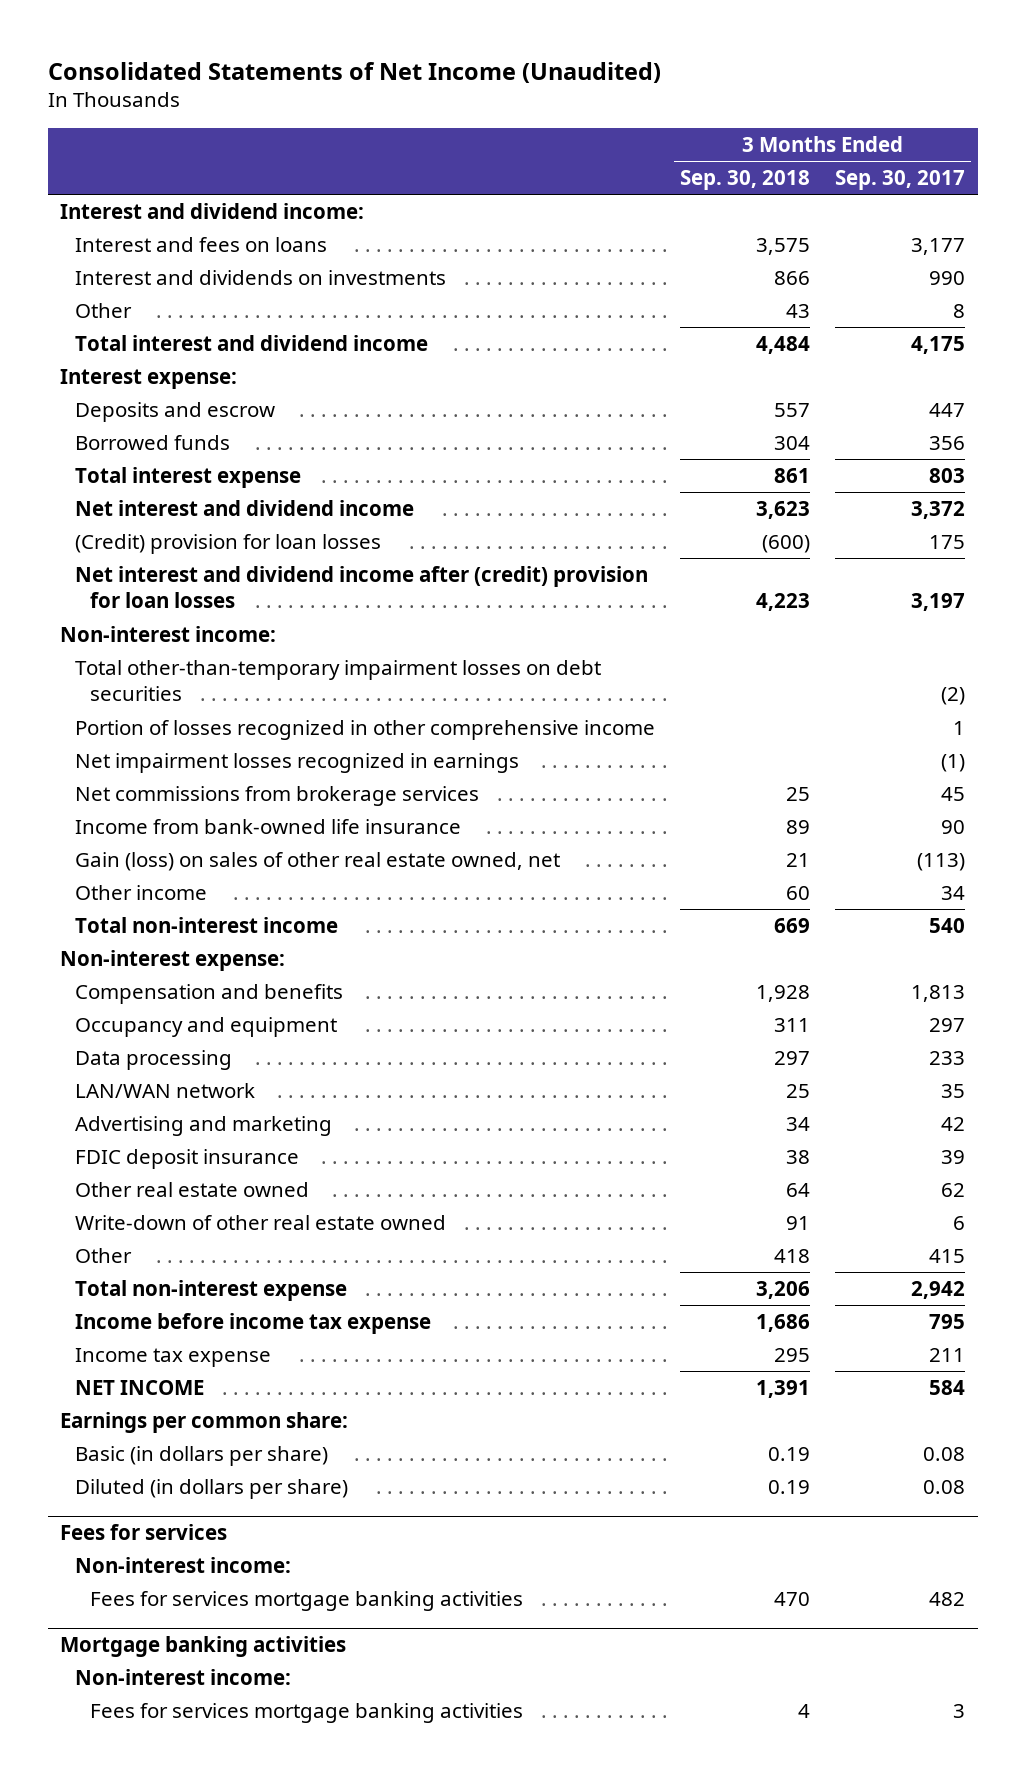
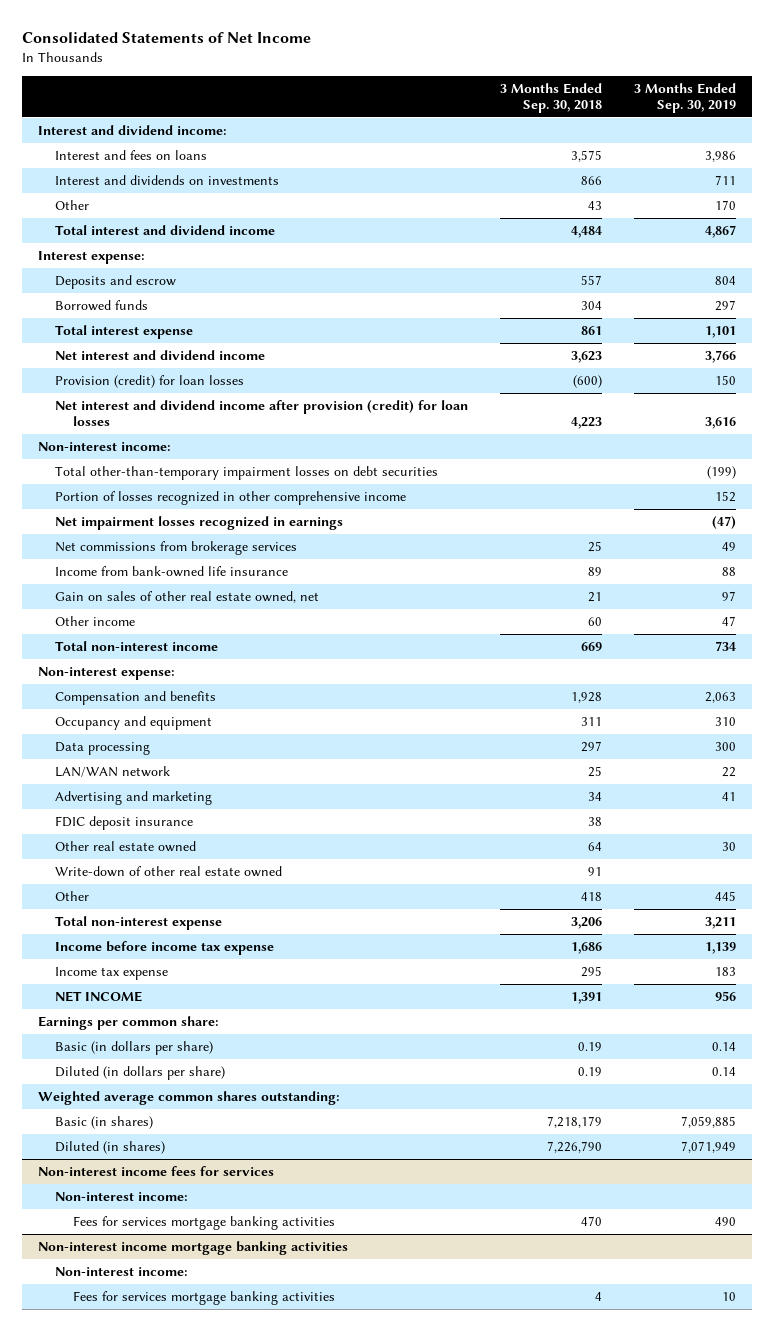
[47,61,661,83] Consolidated Statements of Net Income (Unaudited) -> [21,32,311,44] Consolidated Statements of Net Income
[835,170,966,191] Sep. 30, 2017 -> none
none -> [634,82,737,113] 3 Months Ended Sep. 30, 2019
[74,534,381,555] (Credit) provision for loan losses -> [55,375,245,389] Provision (credit) for loan losses
[74,566,648,609] Net interest and dividend income after (credit) provision for loan losses -> [55,400,469,427] Net interest and dividend income after provision (credit) for loan losses
[74,852,560,872] Gain (loss) on sales of other real estate owned, net -> [55,591,320,604] Gain on sales of other real estate owned, net
none -> [37,1091,340,1106] Weighted average common shares outstanding:
none -> [55,1116,154,1130] Basic (in shares)
none -> [55,1141,166,1155] Diluted (in shares)
[60,1524,228,1541] Fees for services -> [37,1166,274,1177] Non-interest income fees for services
[60,1636,347,1658] Mortgage banking activities -> [37,1241,348,1256] Non-interest income mortgage banking activities

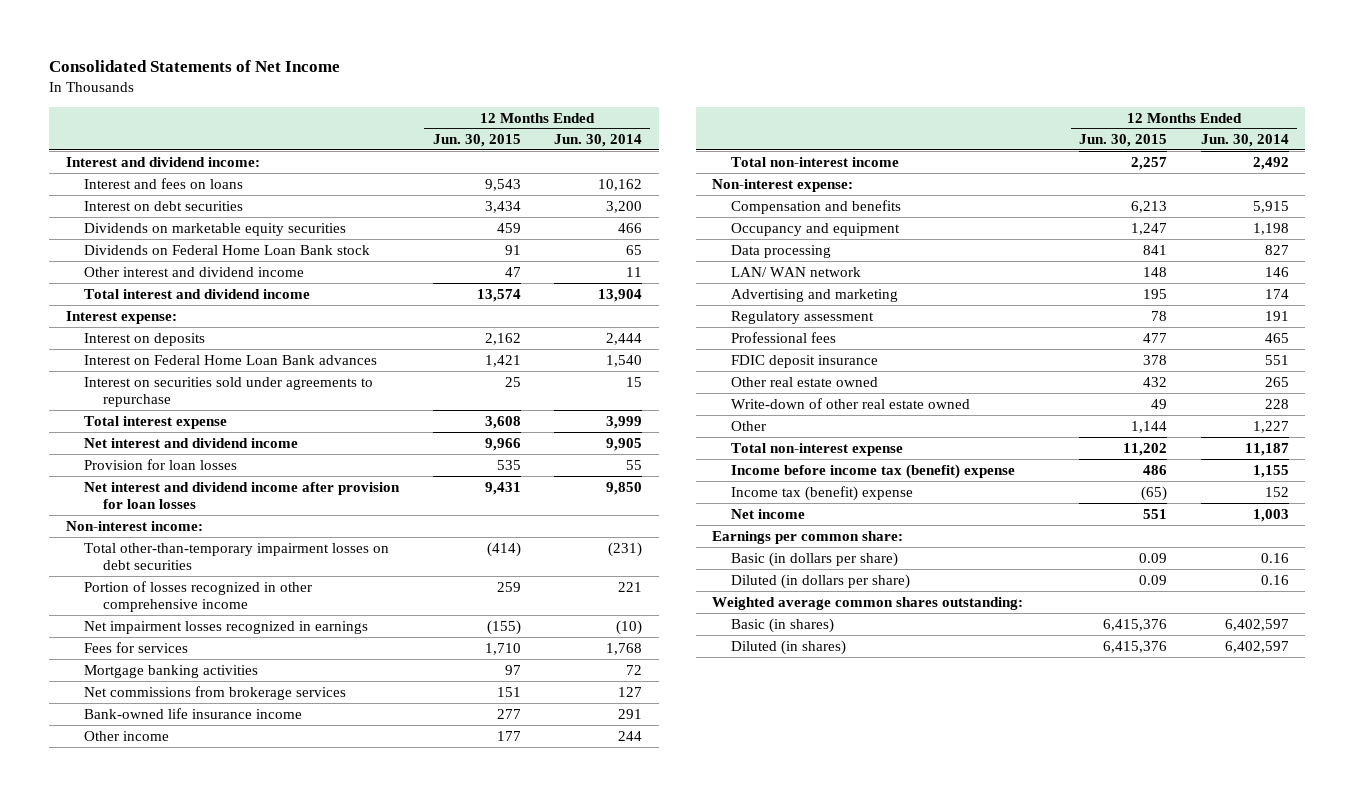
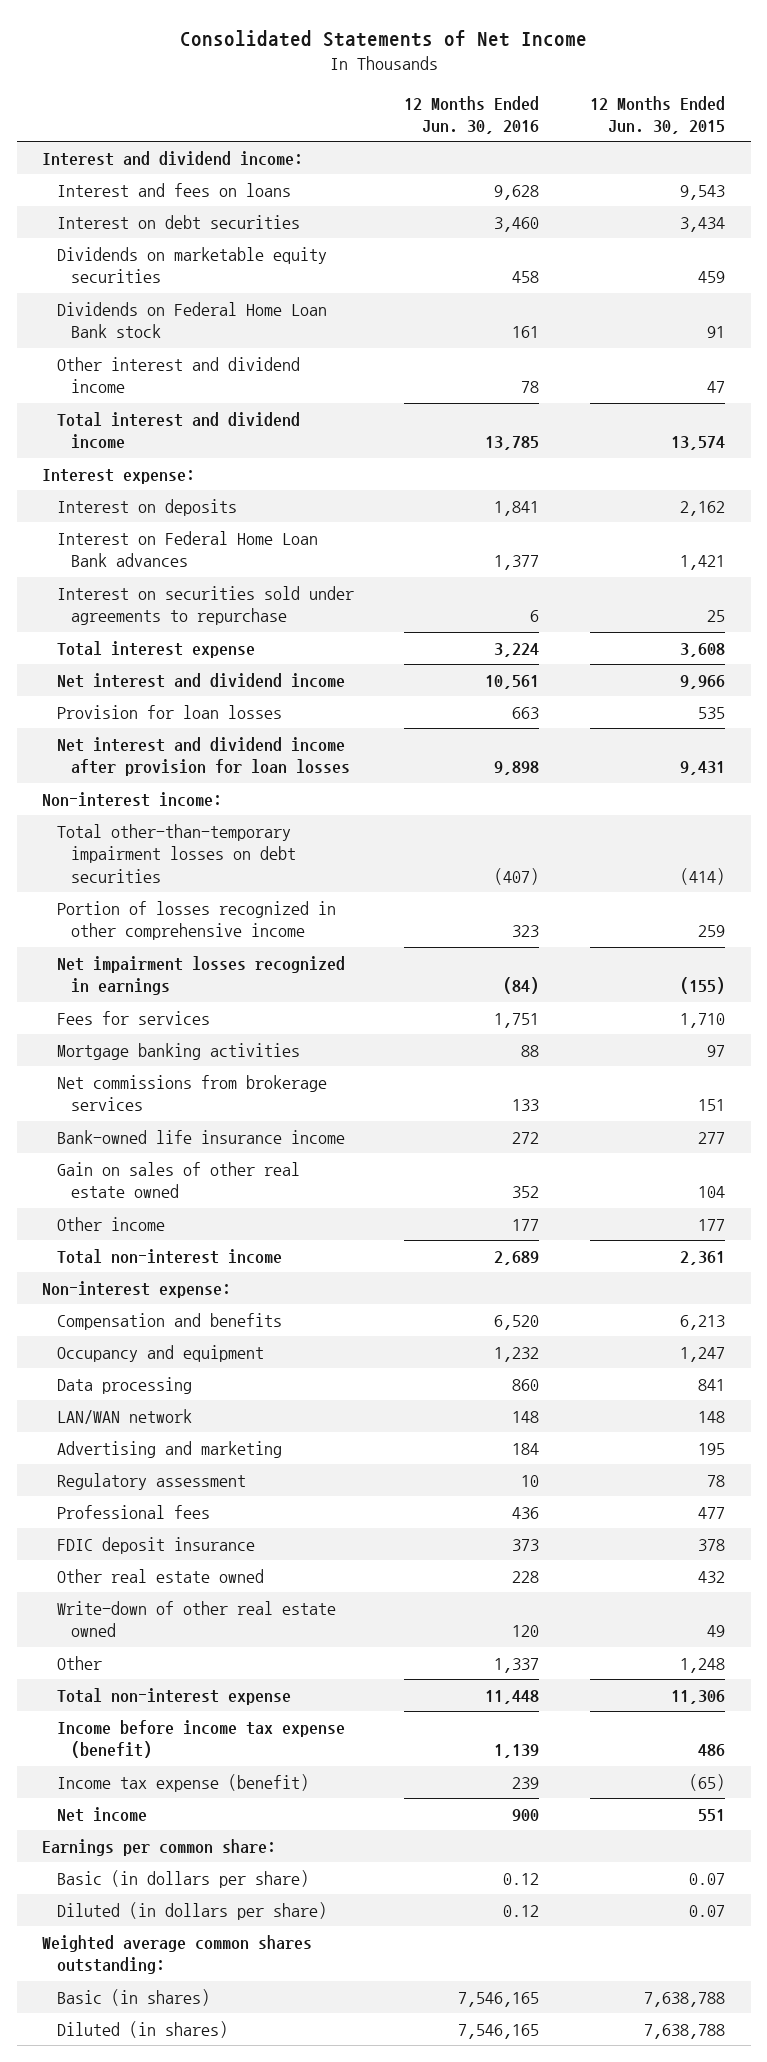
[554,134,643,148] Jun. 30, 2014 -> none
none -> [404,95,540,135] 12 Months Ended Jun. 30, 2016
none -> [56,1161,300,1199] Gain on sales of other real estate owned
[1131,156,1168,170] 2,257 -> [680,1250,726,1265] 2,361
[731,266,862,277] LAN/ WAN network -> [56,1408,192,1424] LAN/WAN network
[1131,420,1168,433] 1,144 -> [680,1657,726,1673] 1,248
[1123,442,1168,456] 11,202 -> [671,1689,726,1704] 11,306
[731,463,1016,479] Income before income tax (benefit) expense -> [56,1719,345,1759] Income before income tax expense (benefit)
[731,485,914,501] Income tax (benefit) expense -> [56,1773,309,1792] Income tax expense (benefit)
[1139,552,1168,563] 0.09 -> [689,1872,726,1885] 0.07
[1139,574,1168,585] 0.09 -> [689,1904,726,1917] 0.07
[1103,618,1168,631] 6,415,376 -> [644,1991,726,2007] 7,638,788
[1103,640,1168,653] 6,415,376 -> [644,2023,726,2039] 7,638,788

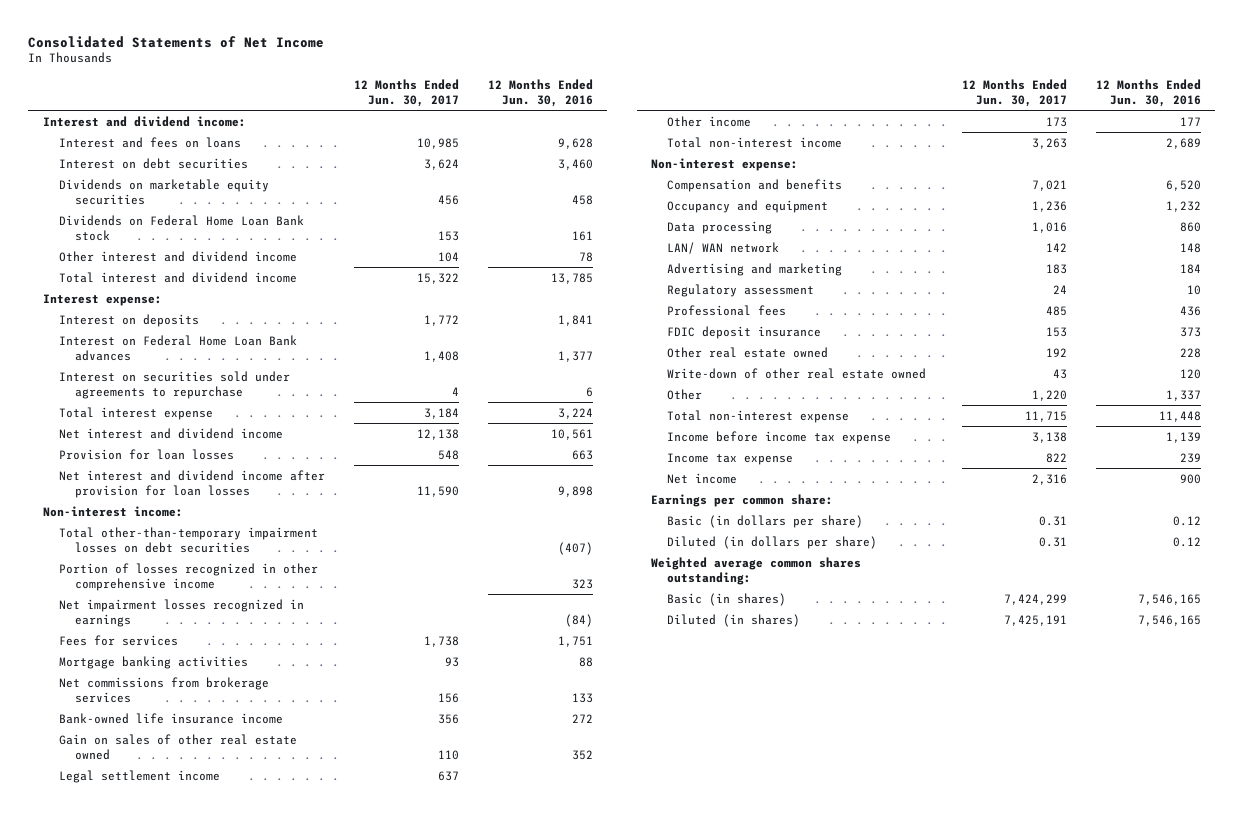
[590,95,726,135] 12 Months Ended Jun. 30, 2015 -> none
none -> [353,78,459,108] 12 Months Ended Jun. 30, 2017
none -> [58,769,220,783] Legal settlement income
[56,1408,192,1424] LAN/WAN network -> [666,241,779,254] LAN/ WAN network
[56,1719,345,1759] Income before income tax expense (benefit) -> [666,430,891,444] Income before income tax expense
[56,1773,309,1792] Income tax expense (benefit) -> [666,452,793,465] Income tax expense

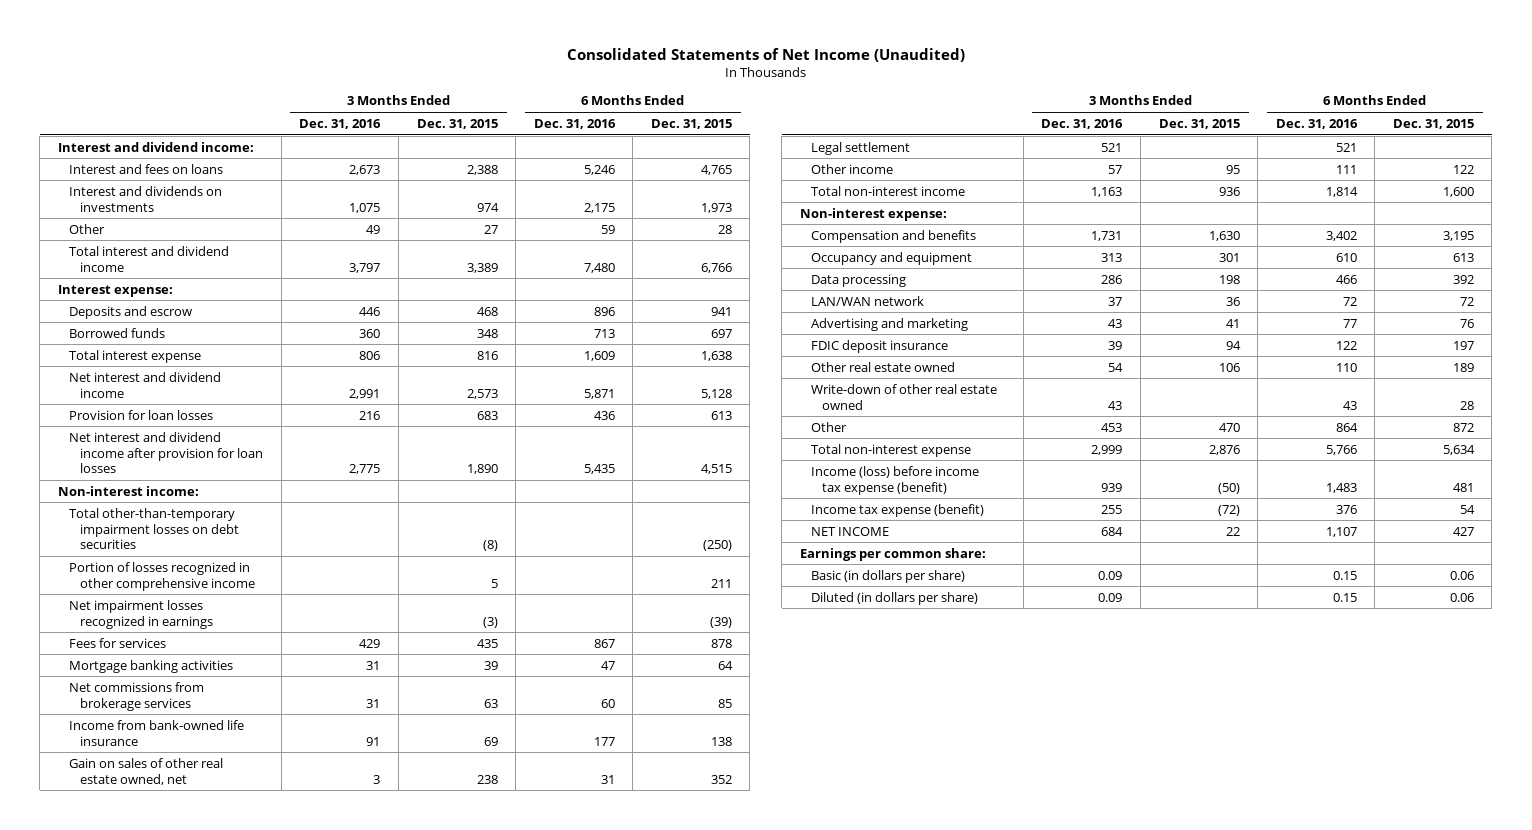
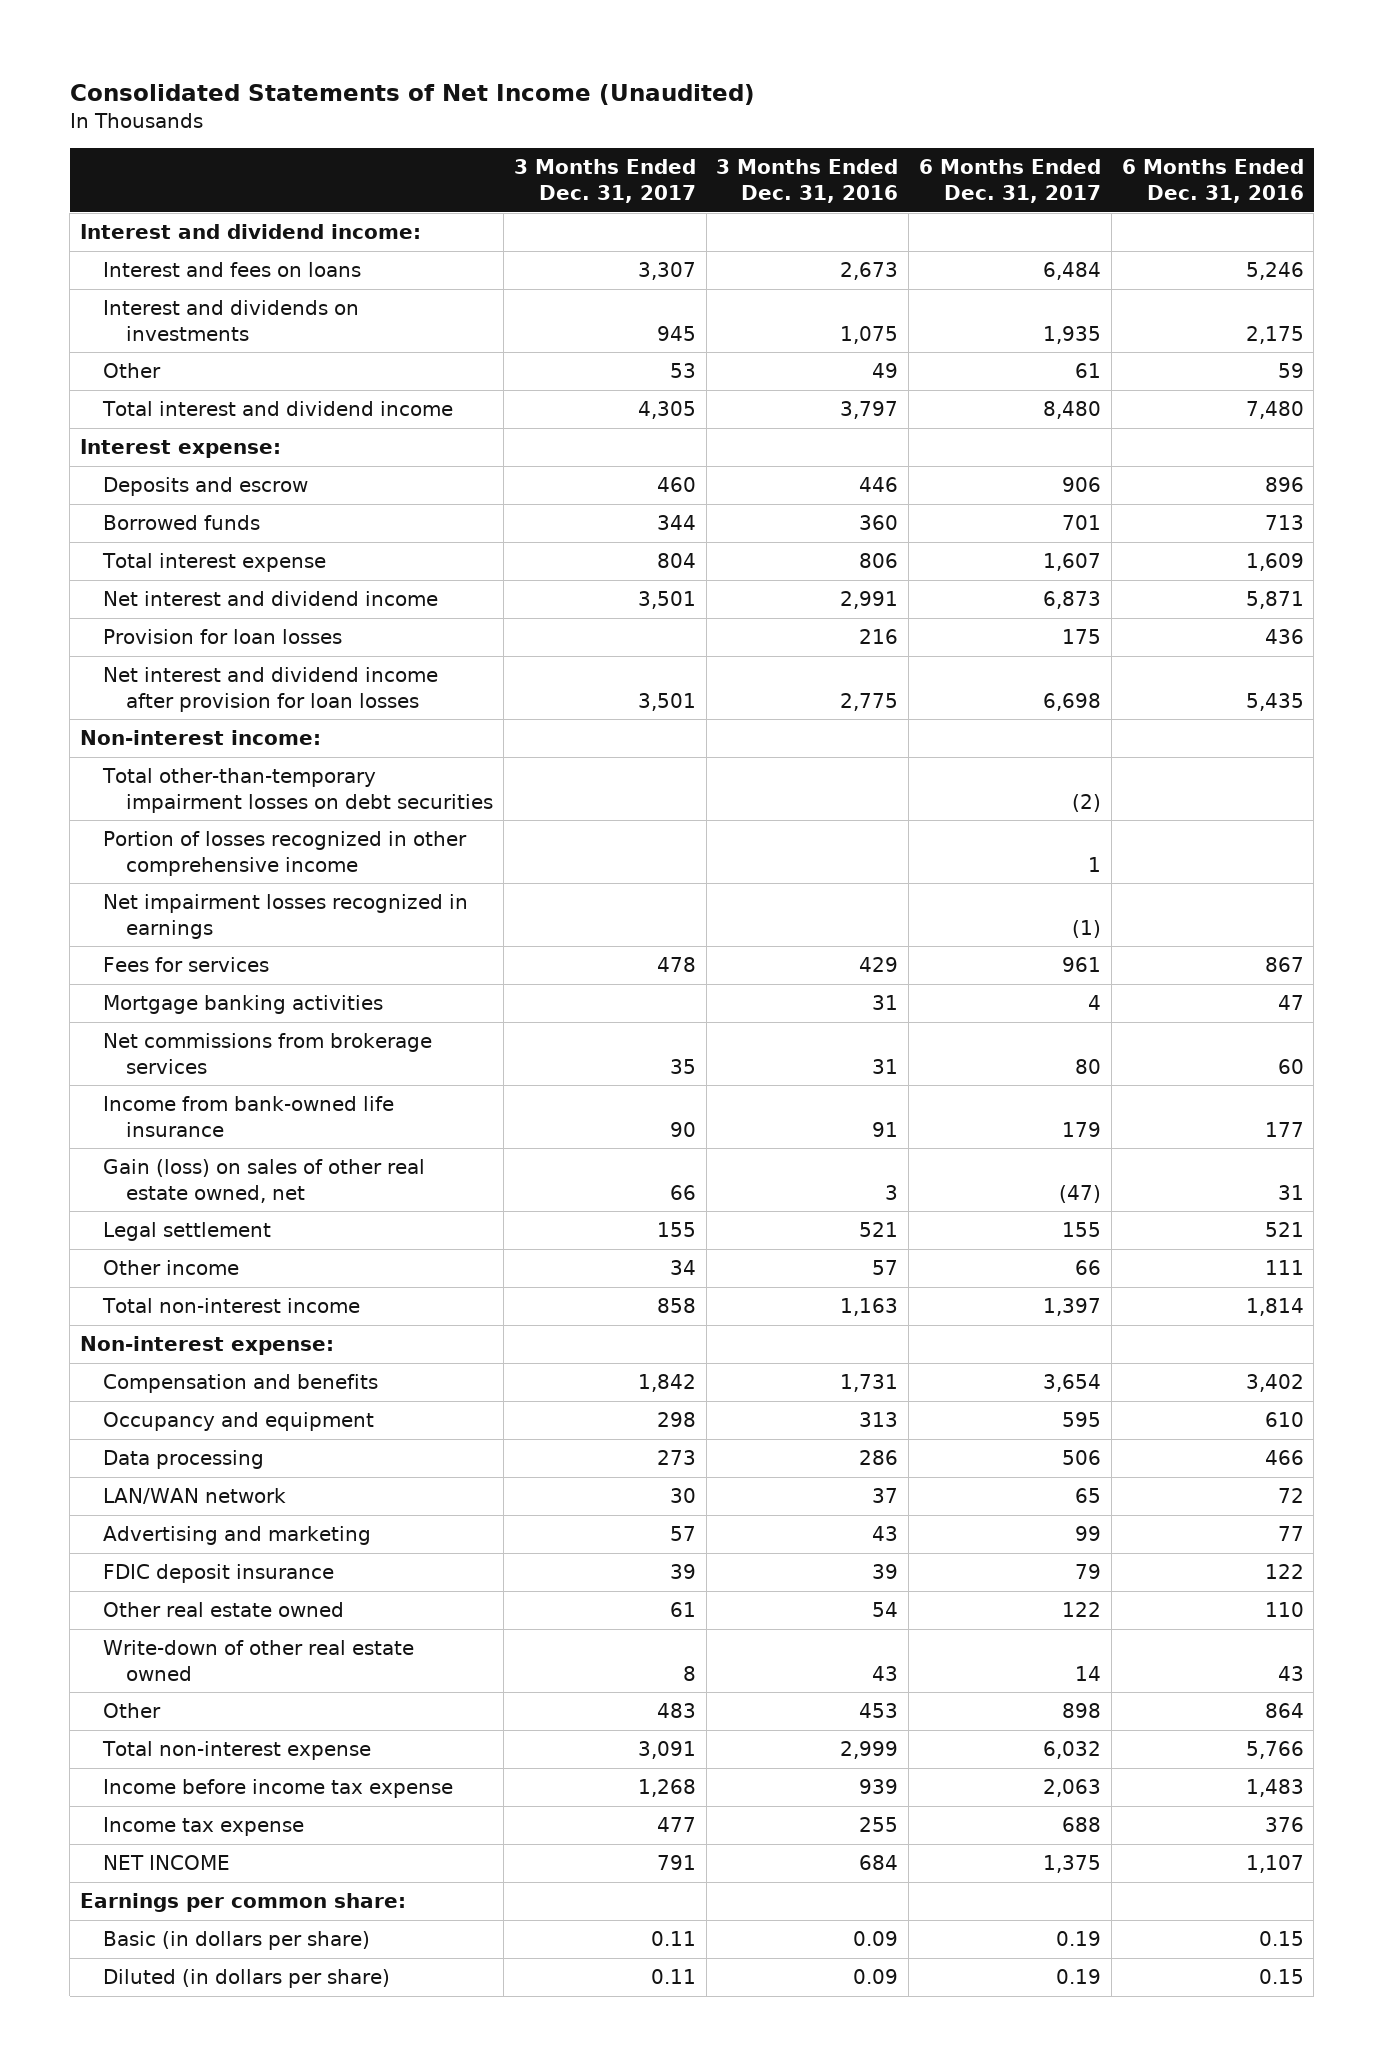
[416,118,498,129] Dec. 31, 2015 -> none
[650,118,732,129] Dec. 31, 2015 -> none
none -> [513,159,696,203] 3 Months Ended Dec. 31, 2017
none -> [918,159,1101,203] 6 Months Ended Dec. 31, 2017
[69,757,224,785] Gain on sales of other real estate owned, net -> [103,1159,426,1203] Gain (loss) on sales of other real estate owned, net
[811,465,980,495] Income (loss) before income tax expense (benefit) -> [103,1779,454,1799] Income before income tax expense
[811,503,985,517] Income tax expense (benefit) -> [103,1817,305,1837] Income tax expense

